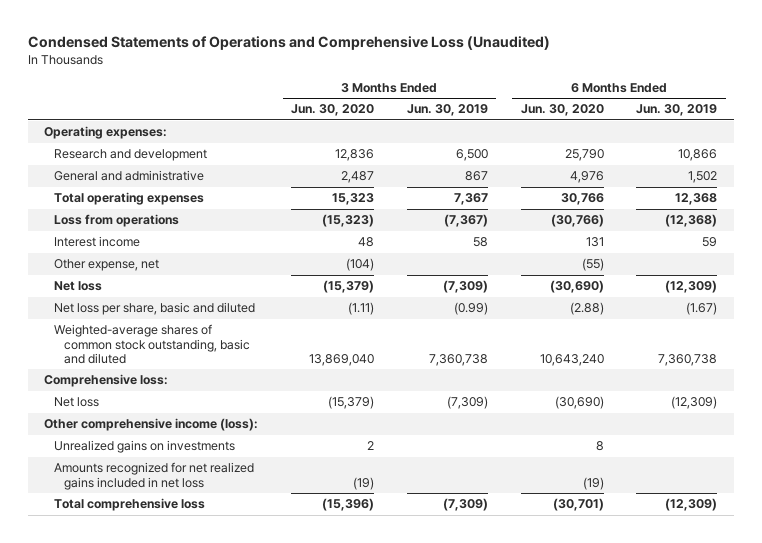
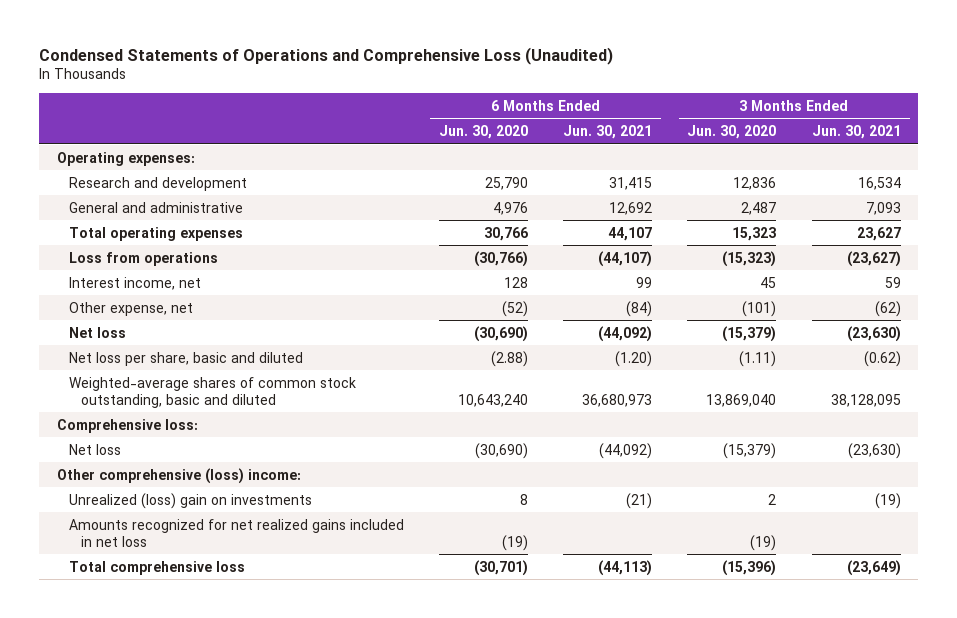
[406,104,488,117] Jun. 30, 2019 -> none
[636,104,718,117] Jun. 30, 2019 -> none
none -> [563,125,653,140] Jun. 30, 2021
none -> [811,125,901,140] Jun. 30, 2021
[54,236,141,248] Interest income -> [68,276,201,290] Interest income, net
[357,237,374,248] 48 -> [760,276,777,288] 45
[585,237,604,248] 131 -> [504,276,529,288] 128
[345,258,374,272] (104) -> [742,300,777,317] (101)
[581,258,604,272] (55) -> [502,300,529,317] (52)
[44,418,259,432] Other comprehensive income (loss): -> [56,467,301,484] Other comprehensive (loss) income:
[54,440,236,454] Unrealized gains on investments -> [68,492,312,509] Unrealized (loss) gain on investments

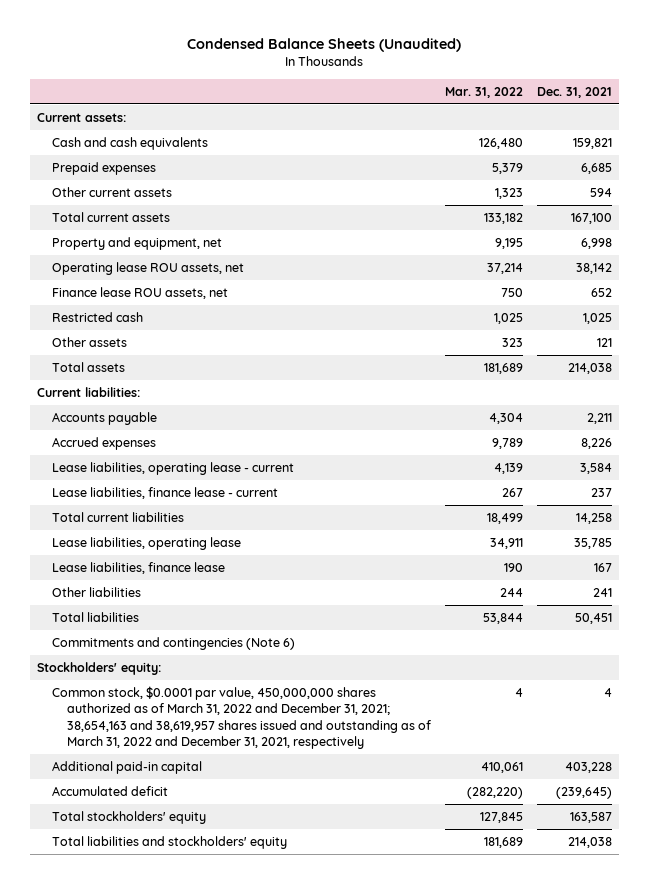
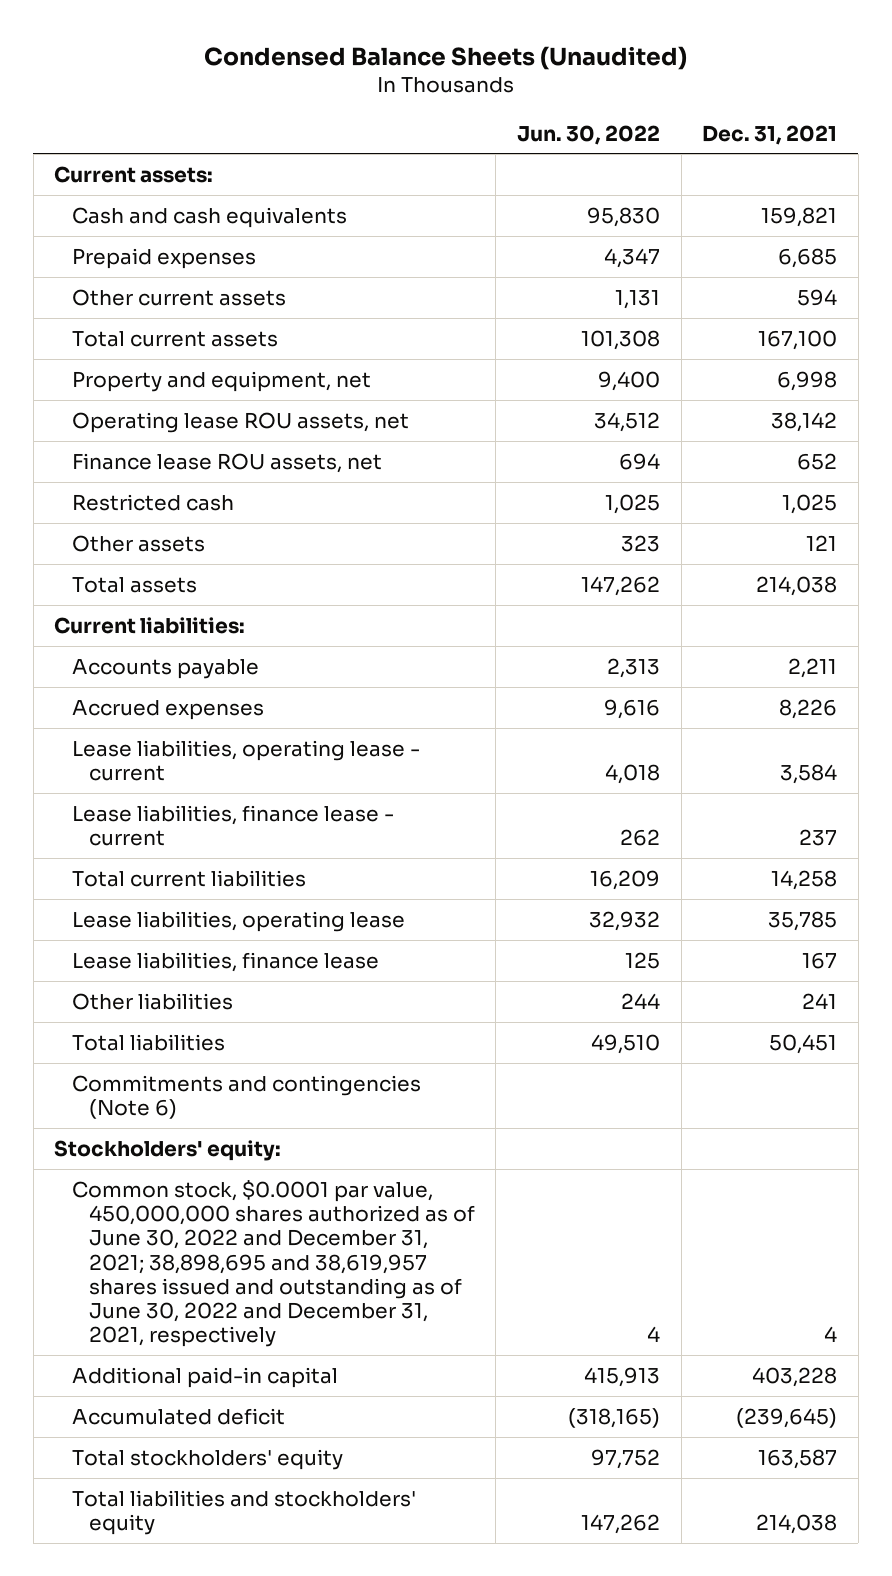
[444,86,523,98] Mar. 31, 2022 -> none
none -> [517,124,661,145] Jun. 30, 2022
[51,685,431,749] Common stock, $0.0001 par value, 450,000,000 shares authorized as of March 31, 2022 and December 31, 2021; 38,654,163 and 38,619,957 shares issued and outstanding as of March 31, 2022 and December 31, 2021, respectively -> [71,1179,475,1348] Common stock, $0.0001 par value, 450,000,000 shares authorized as of June 30, 2022 and December 31, 2021; 38,898,695 and 38,619,957 shares issued and outstanding as of June 30, 2022 and December 31, 2021, respectively

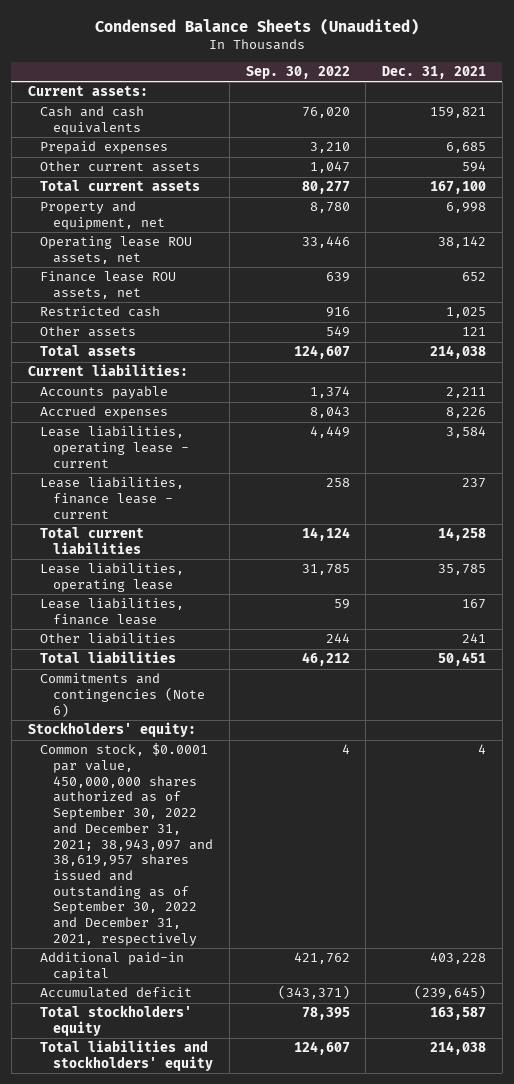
[517,124,661,145] Jun. 30, 2022 -> none
none -> [245,66,350,80] Sep. 30, 2022
[71,1179,475,1348] Common stock, $0.0001 par value, 450,000,000 shares authorized as of June 30, 2022 and December 31, 2021; 38,898,695 and 38,619,957 shares issued and outstanding as of June 30, 2022 and December 31, 2021, respectively -> [40,743,214,946] Common stock, $0.0001 par value, 450,000,000 shares authorized as of September 30, 2022 and December 31, 2021; 38,943,097 and 38,619,957 shares issued and outstanding as of September 30, 2022 and December 31, 2021, respectively

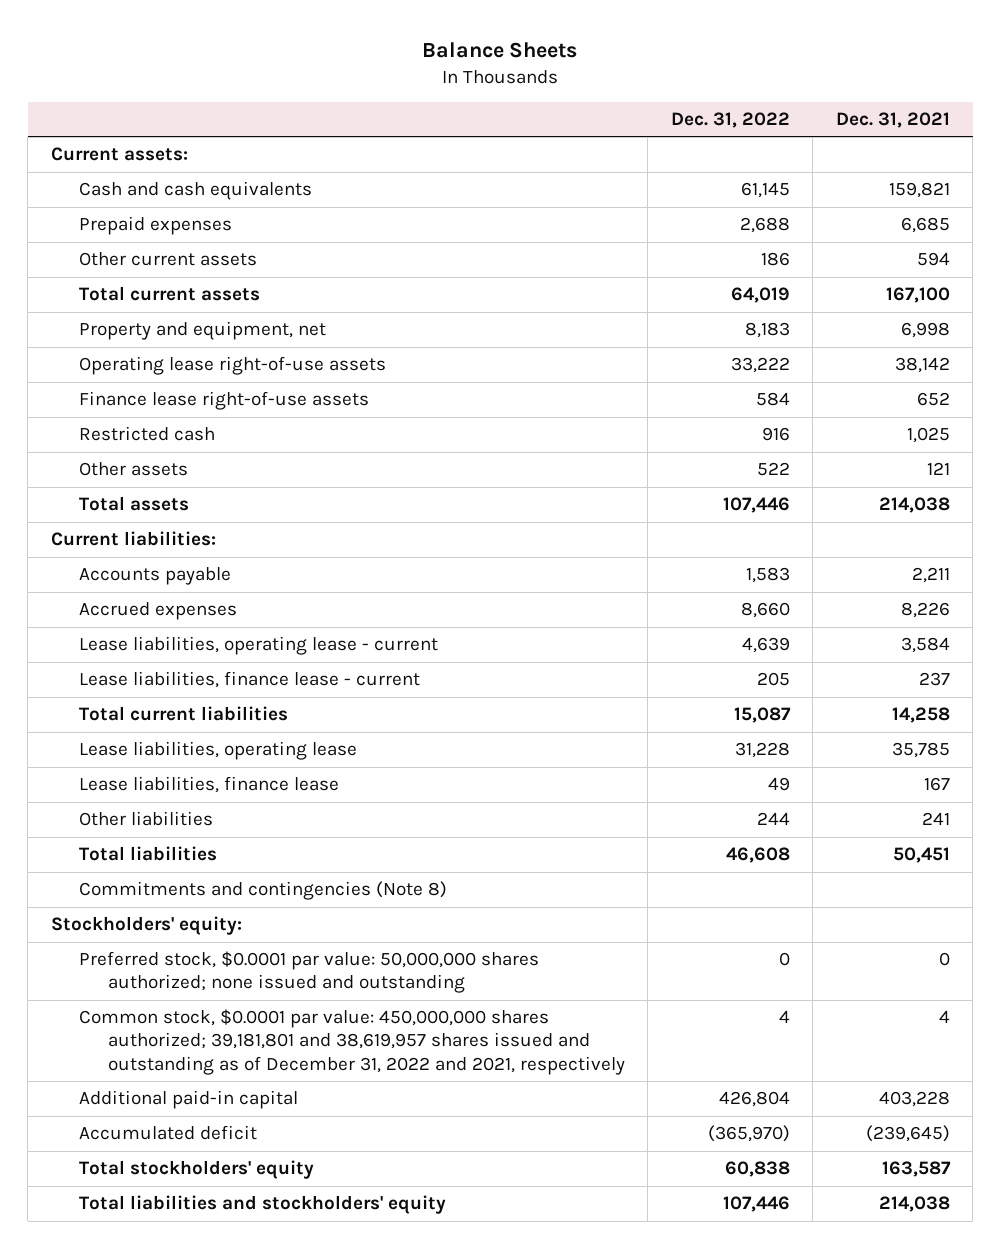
[94,17,419,35] Condensed Balance Sheets (Unaudited) -> [422,42,578,59] Balance Sheets
[245,66,350,80] Sep. 30, 2022 -> none
none -> [670,111,790,128] Dec. 31, 2022
[40,236,193,265] Operating lease ROU assets, net -> [79,356,387,376] Operating lease right-of-use assets
[40,271,177,300] Finance lease ROU assets, net -> [79,391,370,411] Finance lease right-of-use assets
[40,673,206,717] Commitments and contingencies (Note 6) -> [79,881,448,901] Commitments and contingencies (Note 8)
none -> [79,951,540,994] Preferred stock, $0.0001 par value: 50,000,000 shares authorized; none issued and outstanding
[40,743,214,946] Common stock, $0.0001 par value, 450,000,000 shares authorized as of September 30, 2022 and December 31, 2021; 38,943,097 and 38,619,957 shares issued and outstanding as of September 30, 2022 and December 31, 2021, respectively -> [79,1009,625,1075] Common stock, $0.0001 par value: 450,000,000 shares authorized; 39,181,801 and 38,619,957 shares issued and outstanding as of December 31, 2022 and 2021, respectively

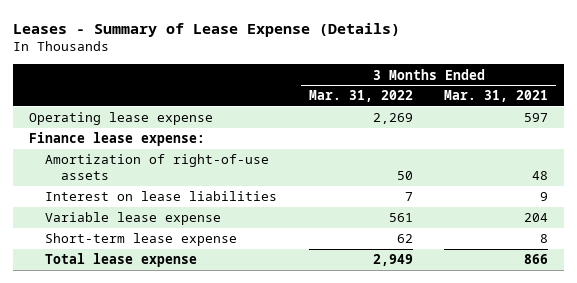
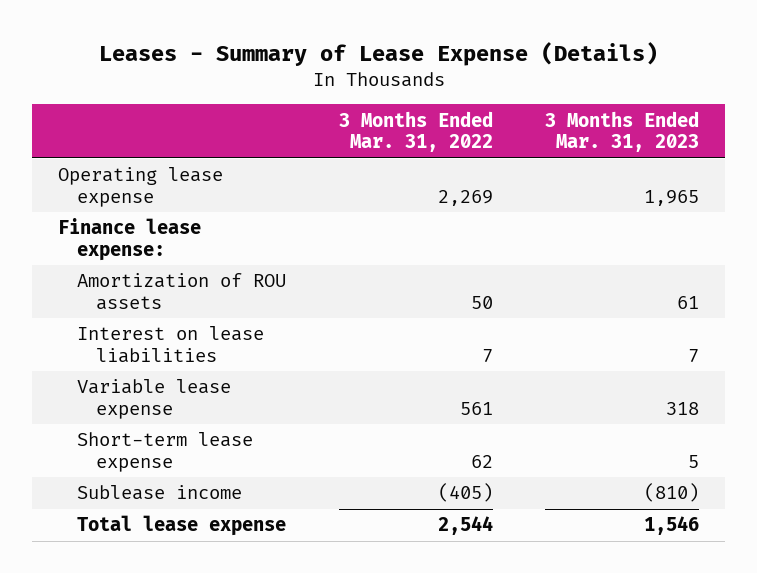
[444,90,549,103] Mar. 31, 2021 -> none
none -> [545,110,700,153] 3 Months Ended Mar. 31, 2023
[45,154,270,181] Amortization of right-of-use assets -> [77,273,287,311] Amortization of ROU assets
none -> [77,485,243,501] Sublease income
[372,254,413,267] 2,949 -> [437,516,493,536] 2,544

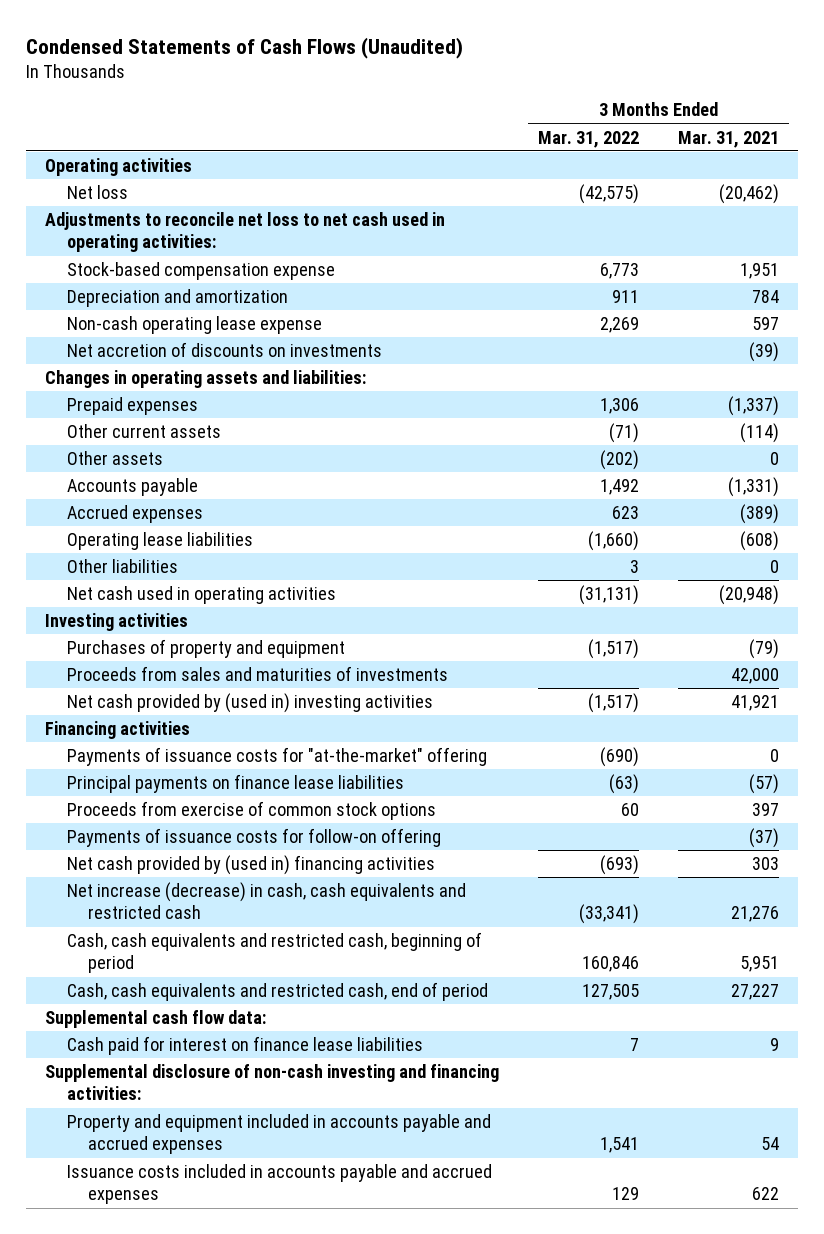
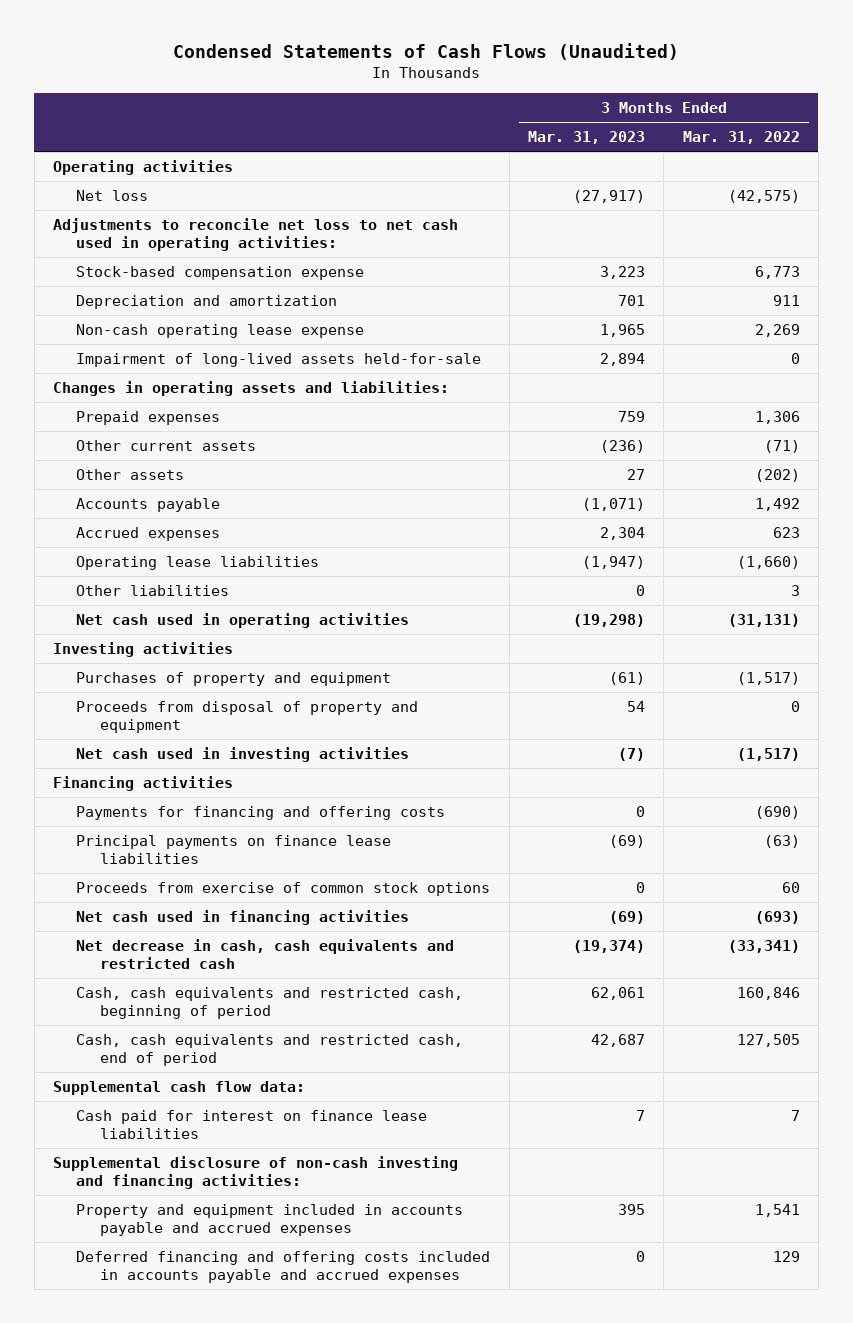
[677,130,779,148] Mar. 31, 2021 -> none
none -> [528,131,646,145] Mar. 31, 2023
[66,342,382,358] Net accretion of discounts on investments -> none
none -> [76,352,482,367] Impairment of long-lived assets held-for-sale
[66,666,448,682] Proceeds from sales and maturities of investments -> none
none -> [76,700,419,733] Proceeds from disposal of property and equipment
[66,693,433,714] Net cash provided by (used in) investing activities -> [76,746,410,762] Net cash used in investing activities
[66,747,487,767] Payments of issuance costs for "at-the-market" offering -> none
none -> [76,805,446,820] Payments for financing and offering costs
[66,828,441,848] Payments of issuance costs for follow-on offering -> none
[66,855,435,876] Net cash provided by (used in) financing activities -> [76,909,410,925] Net cash used in financing activities
[66,882,466,920] Net increase (decrease) in cash, cash equivalents and restricted cash -> [76,938,455,969] Net decrease in cash, cash equivalents and restricted cash
[66,1164,492,1205] Issuance costs included in accounts payable and accrued expenses -> [76,1250,491,1283] Deferred financing and offering costs included in accounts payable and accrued expenses

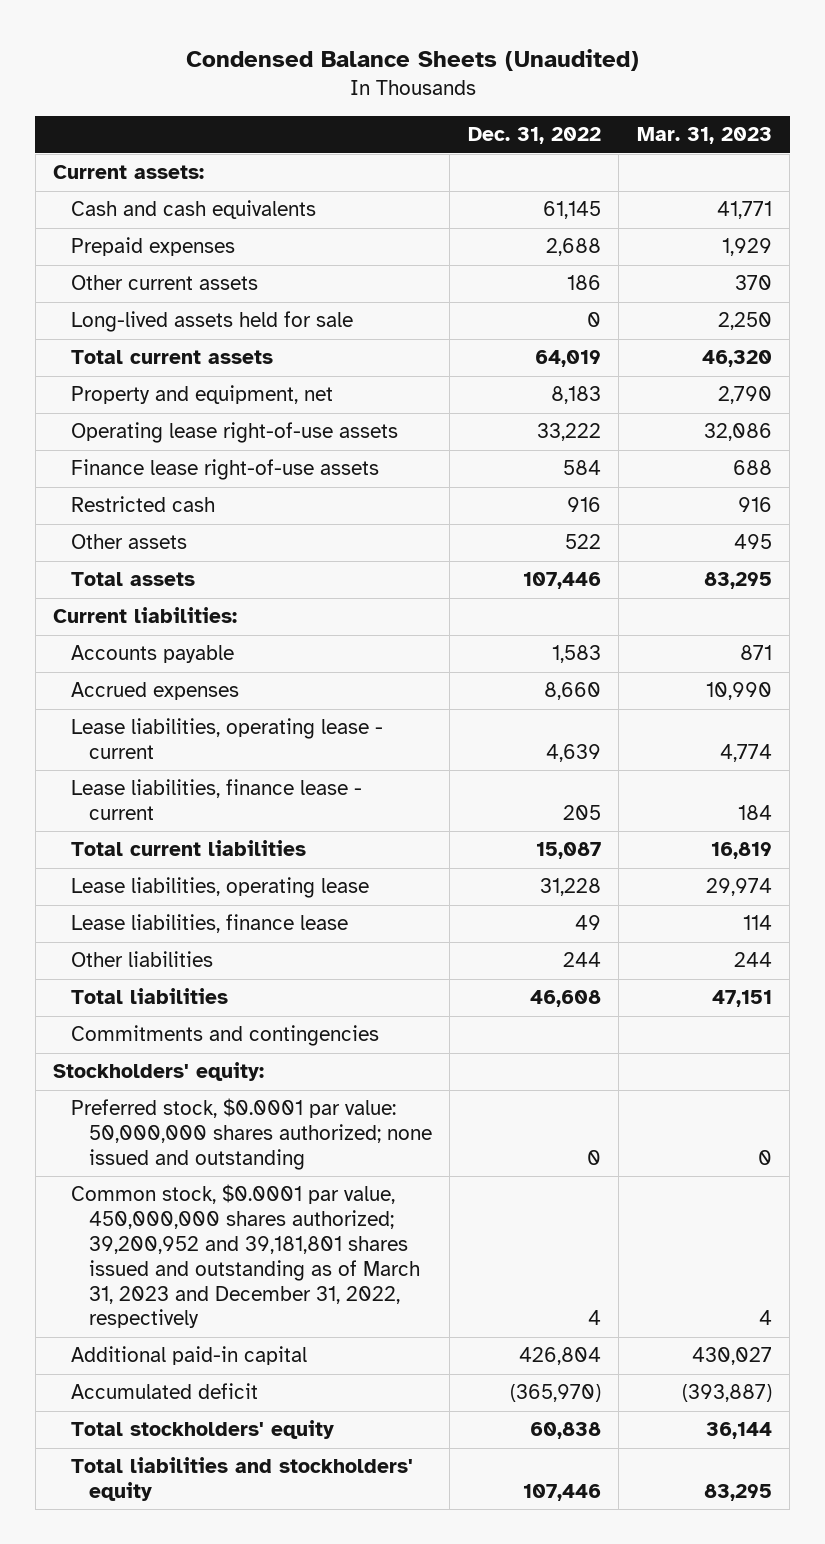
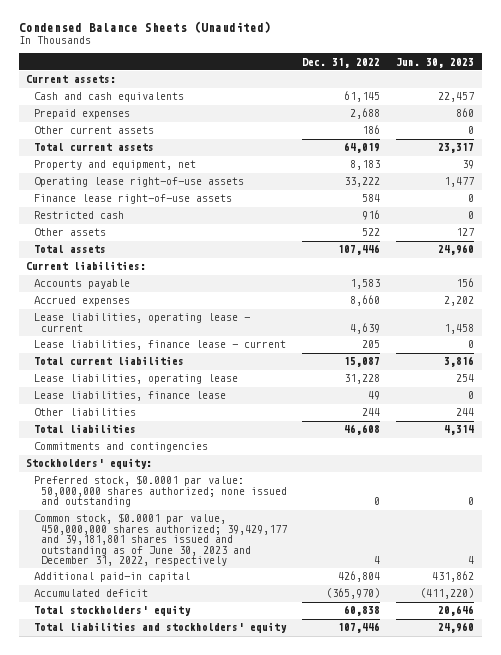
[636,127,772,145] Mar. 31, 2023 -> none
none -> [396,57,475,68] Jun. 30, 2023
[71,311,354,333] Long-lived assets held for sale -> none
[71,1184,420,1329] Common stock, $0.0001 par value, 450,000,000 shares authorized; 39,200,952 and 39,181,801 shares issued and outstanding as of March 31, 2023 and December 31, 2022, respectively -> [33,513,287,567] Common stock, $0.0001 par value, 450,000,000 shares authorized; 39,429,177 and 39,181,801 shares issued and outstanding as of June 30, 2023 and December 31, 2022, respectively

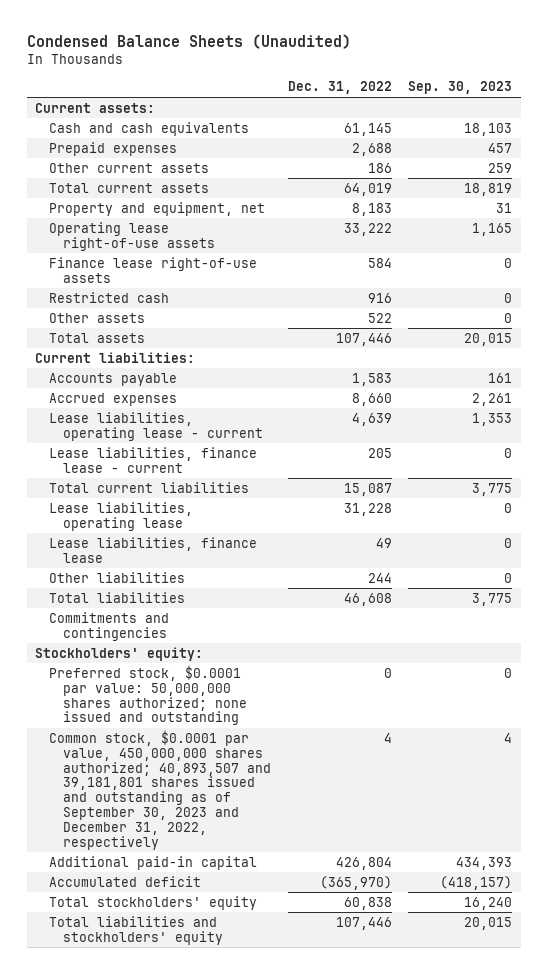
[396,57,475,68] Jun. 30, 2023 -> none
none -> [408,81,513,95] Sep. 30, 2023
[33,513,287,567] Common stock, $0.0001 par value, 450,000,000 shares authorized; 39,429,177 and 39,181,801 shares issued and outstanding as of June 30, 2023 and December 31, 2022, respectively -> [49,729,271,850] Common stock, $0.0001 par value, 450,000,000 shares authorized; 40,893,507 and 39,181,801 shares issued and outstanding as of September 30, 2023 and December 31, 2022, respectively

